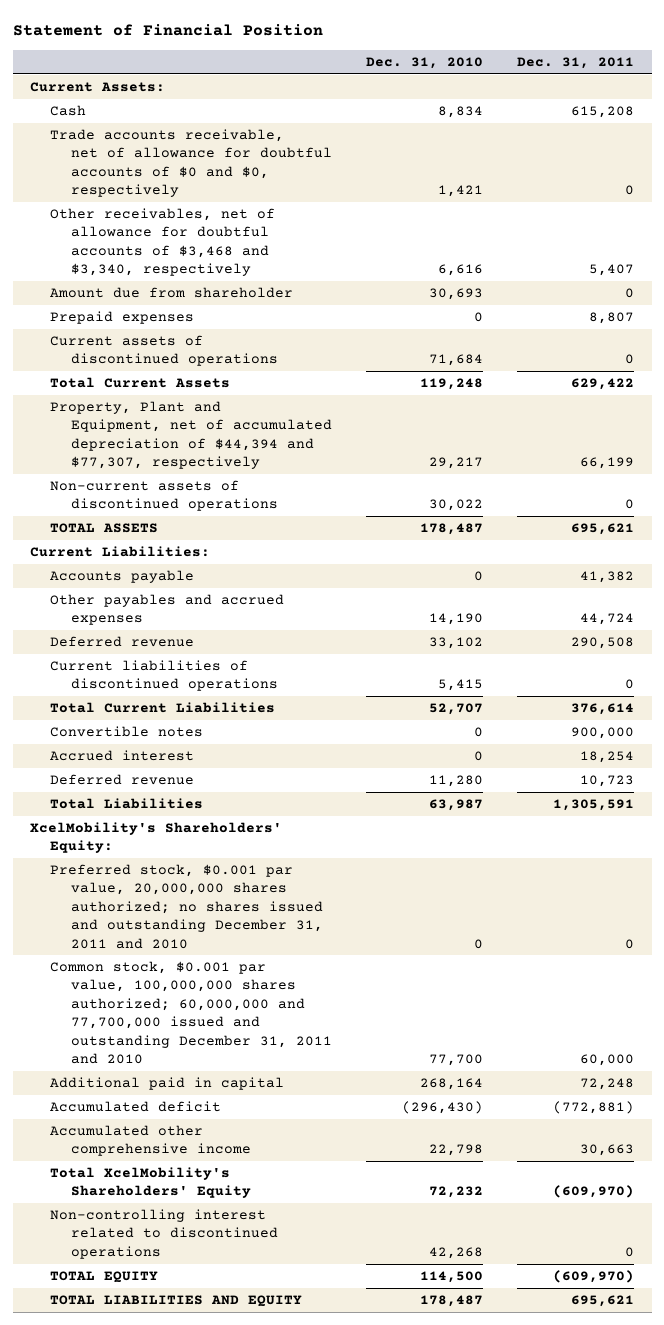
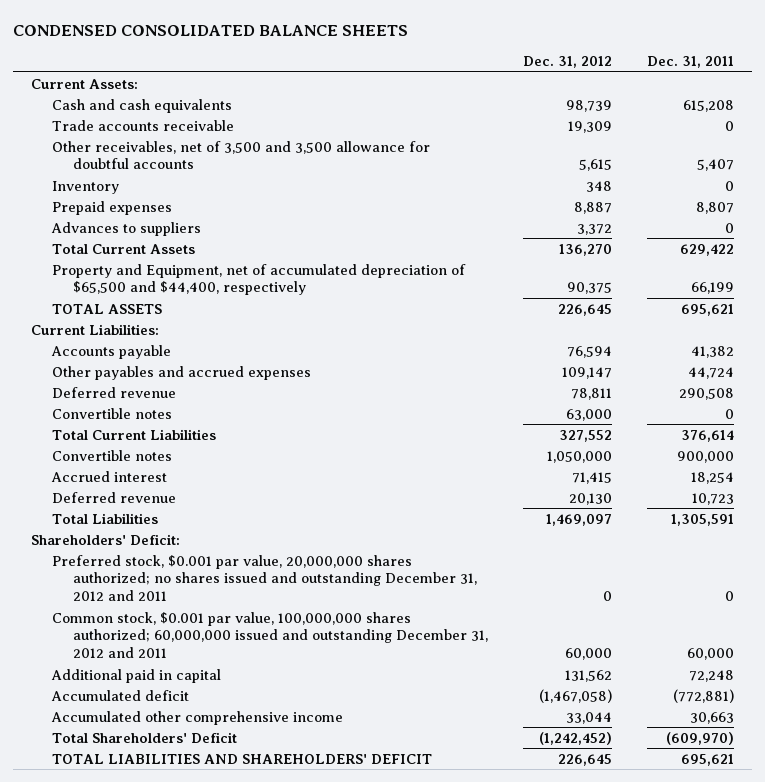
[12,24,323,37] Statement of Financial Position -> [13,24,409,36] CONDENSED CONSOLIDATED BALANCE SHEETS
[366,56,484,69] Dec. 31, 2010 -> none
none -> [522,55,612,68] Dec. 31, 2012
[50,287,294,299] Amount due from shareholder -> none
[50,105,87,117] Cash -> [51,98,232,113] Cash and cash equivalents
[50,129,332,198] Trade accounts receivable, net of allowance for doubtful accounts of $0 and $0, respectively -> [51,119,234,131] Trade accounts receivable
[50,208,276,277] Other receivables, net of allowance for doubtful accounts of $3,468 and $3,340, respectively -> [51,140,430,170] Other receivables, net of 3,500 and 3,500 allowance for doubtful accounts
none -> [51,180,119,194] Inventory
[50,335,278,367] Current assets of discontinued operations -> none
none -> [50,221,201,236] Advances to suppliers
[50,480,278,512] Non-current assets of discontinued operations -> none
[50,401,332,470] Property, Plant and Equipment, net of accumulated depreciation of $44,394 and $77,307, respectively -> [51,263,466,296] Property and Equipment, net of accumulated depreciation of $65,500 and $44,400, respectively
[50,660,278,692] Current liabilities of discontinued operations -> none
none -> [51,407,172,419] Convertible notes
[30,822,283,854] XcelMobility's Shareholders' Equity: -> [30,533,180,545] Shareholders' Deficit:
[50,864,323,949] Preferred stock, $0.001 par value, 20,000,000 shares authorized; no shares issued and outstanding December 31, 2011 and 2010 -> [51,554,477,601] Preferred stock, $0.001 par value, 20,000,000 shares authorized; no shares issued and outstanding December 31, 2012 and 2011
[50,961,332,1064] Common stock, $0.001 par value, 100,000,000 shares authorized; 60,000,000 and 77,700,000 issued and outstanding December 31, 2011 and 2010 -> [51,611,488,658] Common stock, $0.001 par value, 100,000,000 shares authorized; 60,000,000 issued and outstanding December 31, 2012 and 2011
[50,1167,251,1199] Total XcelMobility's Shareholders' Equity -> none
[50,1209,278,1259] Non-controlling interest related to discontinued operations -> none
[50,1271,159,1284] TOTAL EQUITY -> [51,731,237,743] Total Shareholders' Deficit
[50,1295,303,1308] TOTAL LIABILITIES AND EQUITY -> [51,753,432,764] TOTAL LIABILITIES AND SHAREHOLDERS' DEFICIT

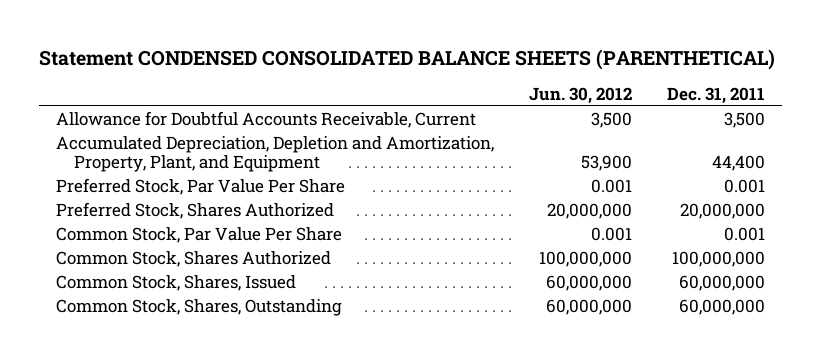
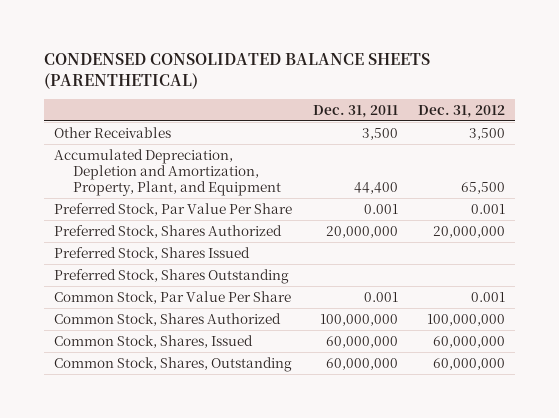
[38,49,775,71] Statement CONDENSED CONSOLIDATED BALANCE SHEETS (PARENTHETICAL) -> [43,52,430,89] CONDENSED CONSOLIDATED BALANCE SHEETS (PARENTHETICAL)
[528,87,632,105] Jun. 30, 2012 -> none
none -> [418,105,506,119] Dec. 31, 2012
[56,110,477,128] Allowance for Doubtful Accounts Receivable, Current -> none
none -> [54,126,172,138] Other Receivables
none -> [54,246,251,260] Preferred Stock, Shares Issued
none -> [54,268,290,284] Preferred Stock, Shares Outstanding

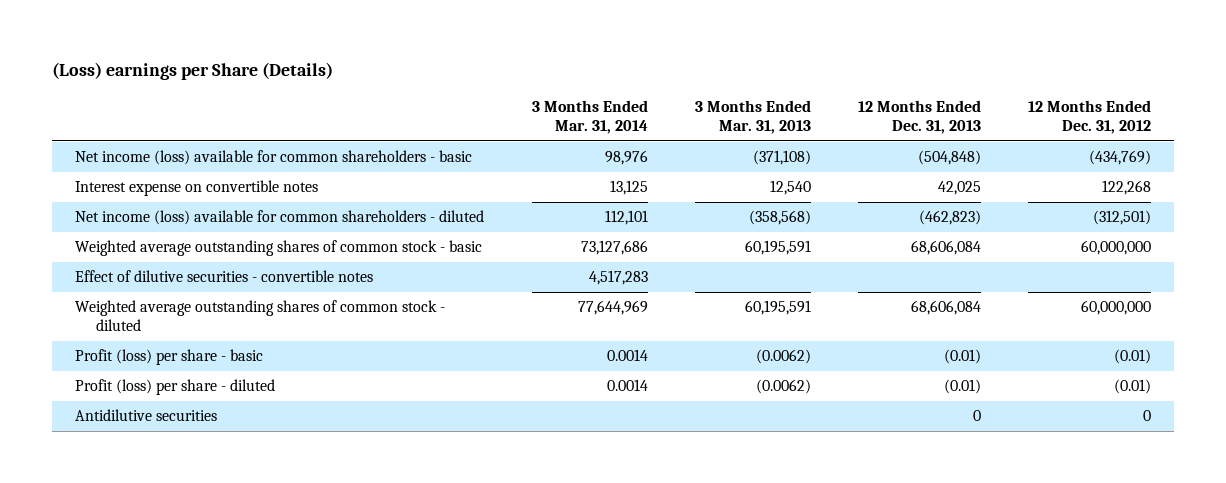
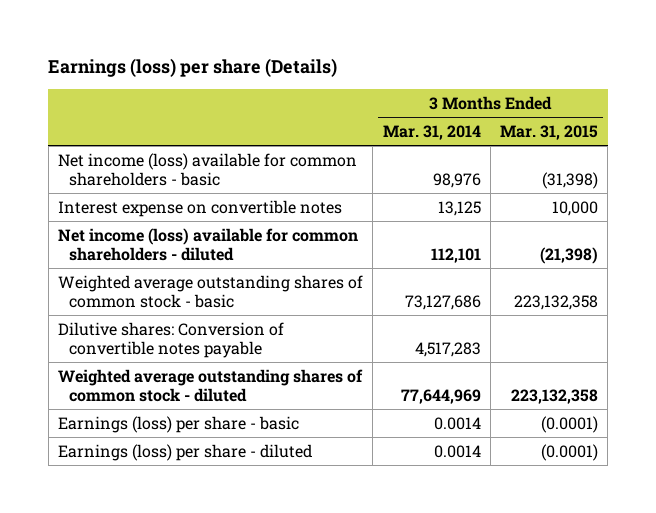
[51,62,333,81] (Loss) earnings per Share (Details) -> [48,57,338,77] Earnings (loss) per share (Details)
[694,100,811,135] 3 Months Ended Mar. 31, 2013 -> none
[857,100,981,135] 12 Months Ended Dec. 31, 2013 -> none
[1027,100,1151,135] 12 Months Ended Dec. 31, 2012 -> none
none -> [499,124,598,140] Mar. 31, 2015
[75,270,374,283] Effect of dilutive securities - convertible notes -> [58,321,285,359] Dilutive shares: Conversion of convertible notes payable
[75,409,218,422] Antidilutive securities -> none
[75,349,264,366] Profit (loss) per share - basic -> [58,415,300,433] Earnings (loss) per share - basic
[75,379,276,396] Profit (loss) per share - diluted -> [58,443,313,461] Earnings (loss) per share - diluted

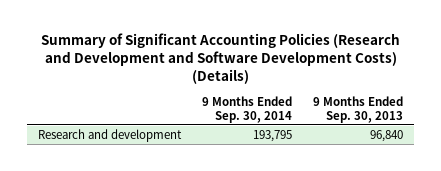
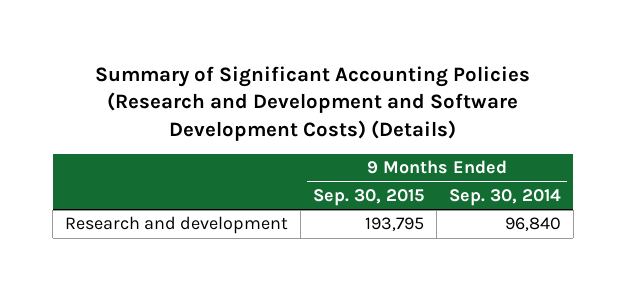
[313,95,404,123] 9 Months Ended Sep. 30, 2013 -> none
none -> [313,189,425,207] Sep. 30, 2015
[253,130,293,143] 193,795 -> [504,217,561,232] 96,840

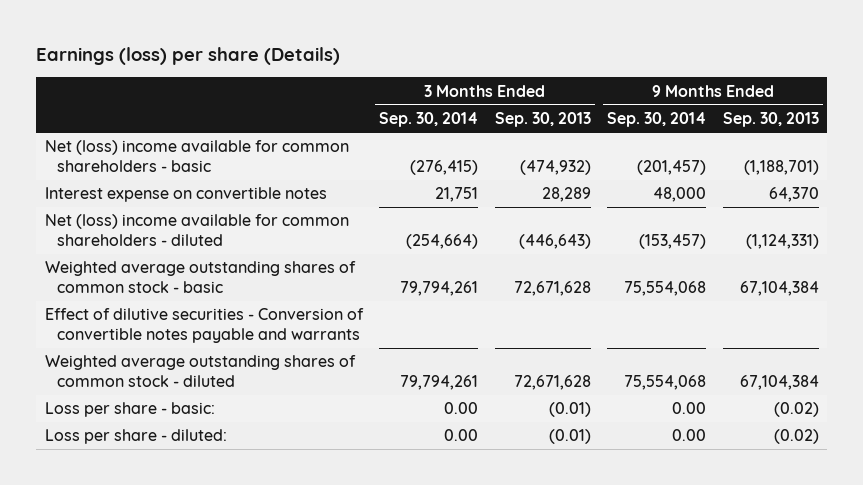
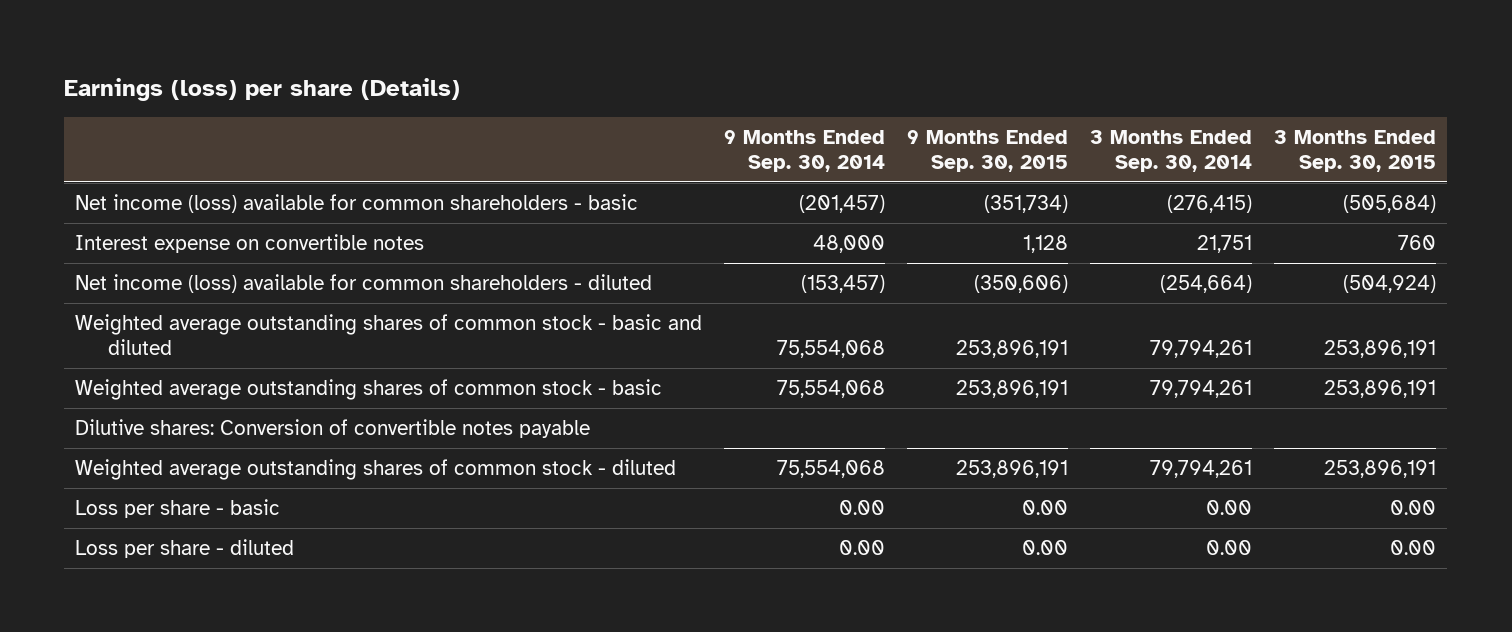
[494,112,591,128] Sep. 30, 2013 -> none
[722,112,819,128] Sep. 30, 2013 -> none
none -> [907,129,1069,172] 9 Months Ended Sep. 30, 2015
none -> [1274,129,1437,172] 3 Months Ended Sep. 30, 2015
[44,140,349,173] Net (loss) income available for common shareholders - basic -> [75,194,639,214] Net income (loss) available for common shareholders - basic
[44,214,349,247] Net (loss) income available for common shareholders - diluted -> [75,274,653,294] Net income (loss) available for common shareholders - diluted
none -> [75,314,703,355] Weighted average outstanding shares of common stock - basic and diluted
[44,308,364,344] Effect of dilutive securities - Conversion of convertible notes payable and warrants -> [75,419,591,439] Dilutive shares: Conversion of convertible notes payable
[44,402,215,418] Loss per share - basic: -> [75,499,281,519] Loss per share - basic
[44,429,227,445] Loss per share - diluted: -> [75,539,295,559] Loss per share - diluted

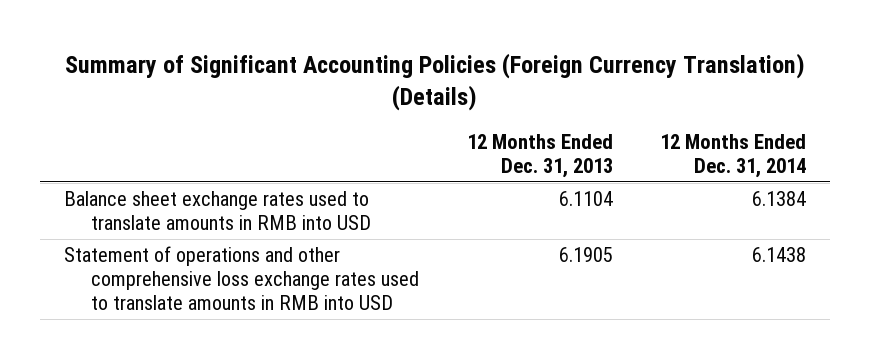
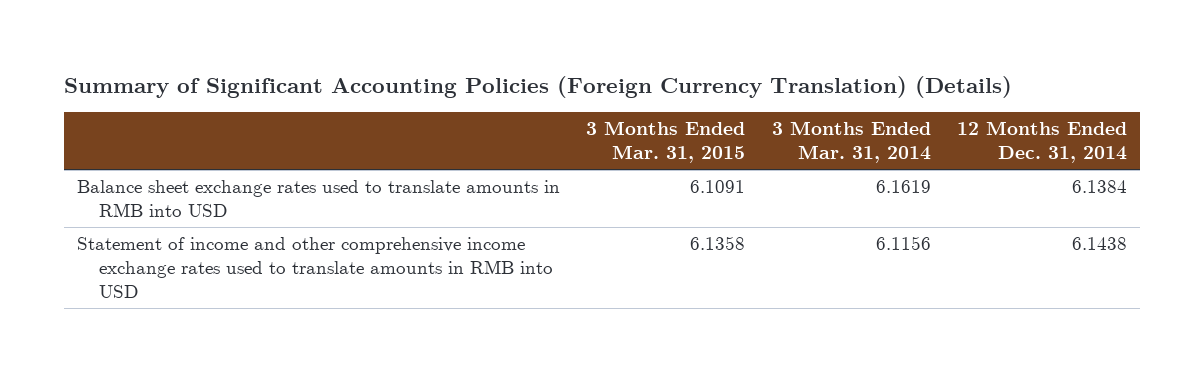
[466,133,613,178] 12 Months Ended Dec. 31, 2013 -> none
none -> [586,121,746,163] 3 Months Ended Mar. 31, 2015
none -> [771,121,931,163] 3 Months Ended Mar. 31, 2014
[64,246,420,311] Statement of operations and other comprehensive loss exchange rates used to translate amounts in RMB into USD -> [77,237,553,298] Statement of income and other comprehensive income exchange rates used to translate amounts in RMB into USD

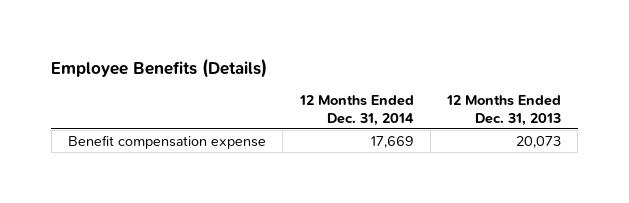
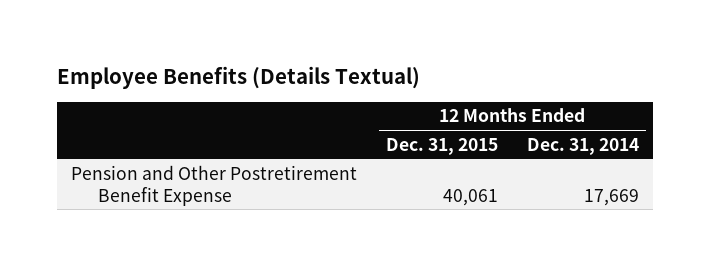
[51,58,268,79] Employee Benefits (Details) -> [56,66,420,90] Employee Benefits (Details Textual)
[446,95,562,126] 12 Months Ended Dec. 31, 2013 -> none
none -> [385,137,498,155] Dec. 31, 2015
[68,135,267,150] Benefit compensation expense -> [71,164,358,206] Pension and Other Postretirement Benefit Expense

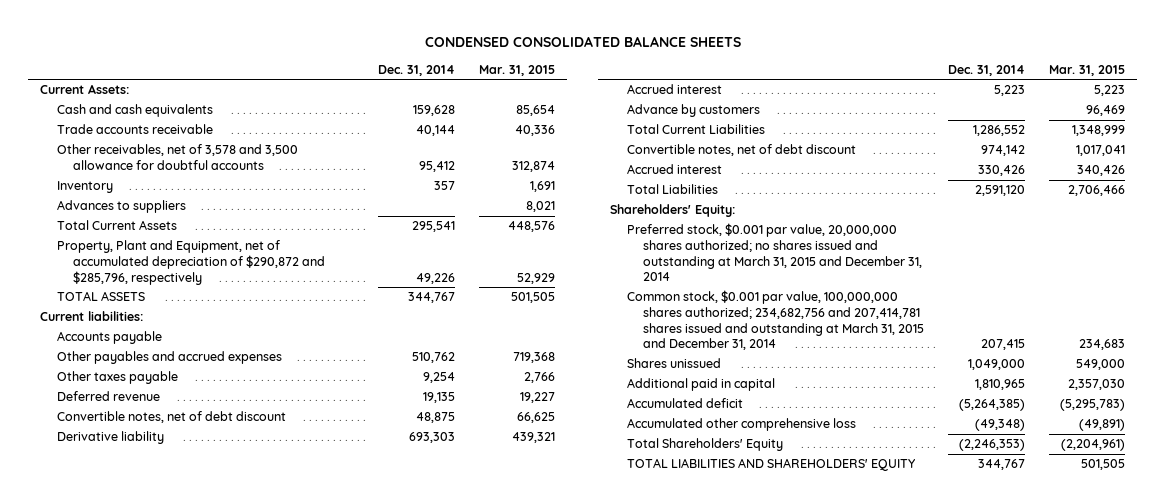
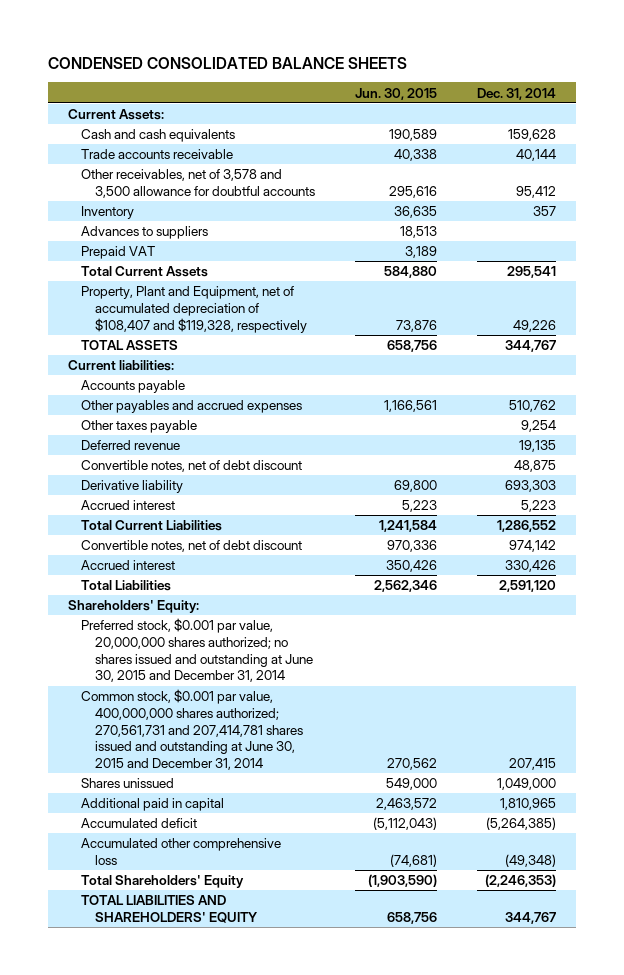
[479,64,556,76] Mar. 31, 2015 -> none
none -> [354,87,437,100] Jun. 30, 2015
none -> [81,246,156,260] Prepaid VAT
[56,240,326,285] Property, Plant and Equipment, net of accumulated depreciation of $290,872 and $285,796, respectively -> [81,286,307,333] Property, Plant and Equipment, net of accumulated depreciation of $108,407 and $119,328, respectively
[626,104,760,118] Advance by customers -> none
[626,223,923,282] Preferred stock, $0.001 par value, 20,000,000 shares authorized; no shares issued and outstanding at March 31, 2015 and December 31, 2014 -> [81,618,313,683] Preferred stock, $0.001 par value, 20,000,000 shares authorized; no shares issued and outstanding at June 30, 2015 and December 31, 2014
[626,290,925,351] Common stock, $0.001 par value, 100,000,000 shares authorized; 234,682,756 and 207,414,781 shares issued and outstanding at March 31, 2015 and December 31, 2014 -> [81,689,303,771] Common stock, $0.001 par value, 400,000,000 shares authorized; 270,561,731 and 207,414,781 shares issued and outstanding at June 30, 2015 and December 31, 2014

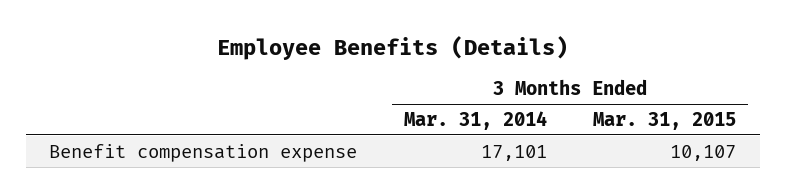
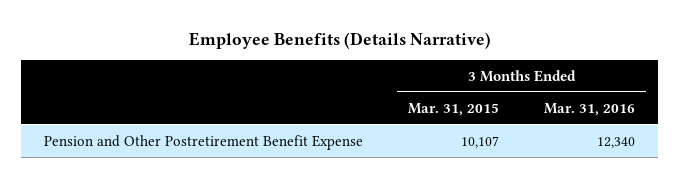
[216,35,568,60] Employee Benefits (Details) -> [188,32,491,50] Employee Benefits (Details Narrative)
[403,111,547,131] Mar. 31, 2014 -> none
none -> [544,102,636,116] Mar. 31, 2016
[49,143,358,162] Benefit compensation expense -> [44,134,364,150] Pension and Other Postretirement Benefit Expense

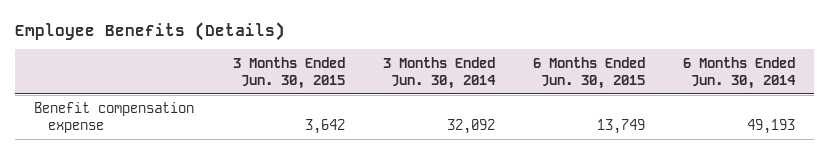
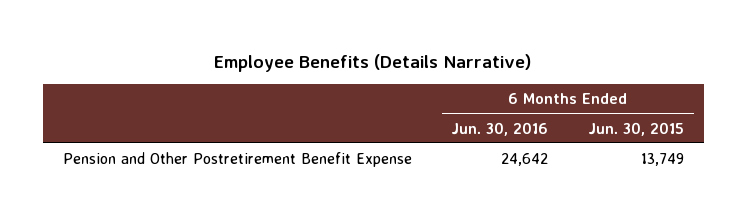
[15,22,286,42] Employee Benefits (Details) -> [214,54,532,73] Employee Benefits (Details Narrative)
[232,56,345,89] 3 Months Ended Jun. 30, 2015 -> none
[382,56,496,89] 3 Months Ended Jun. 30, 2014 -> none
[683,56,797,89] 6 Months Ended Jun. 30, 2014 -> none
none -> [451,121,549,136] Jun. 30, 2016
[34,102,195,134] Benefit compensation expense -> [62,152,412,168] Pension and Other Postretirement Benefit Expense

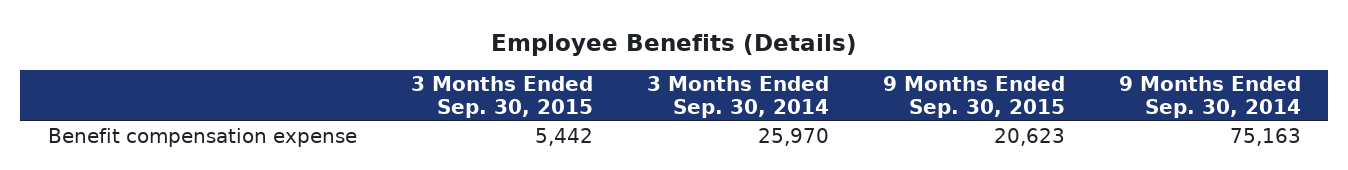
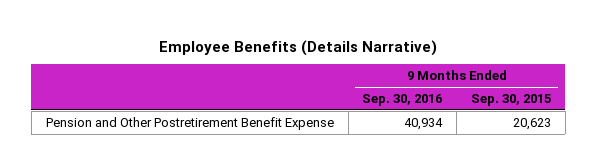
[491,33,858,56] Employee Benefits (Details) -> [159,39,438,56] Employee Benefits (Details Narrative)
[410,75,593,118] 3 Months Ended Sep. 30, 2015 -> none
[646,75,829,118] 3 Months Ended Sep. 30, 2014 -> none
[1118,75,1301,118] 9 Months Ended Sep. 30, 2014 -> none
none -> [362,94,443,107] Sep. 30, 2016
[47,127,357,147] Benefit compensation expense -> [45,116,334,130] Pension and Other Postretirement Benefit Expense

